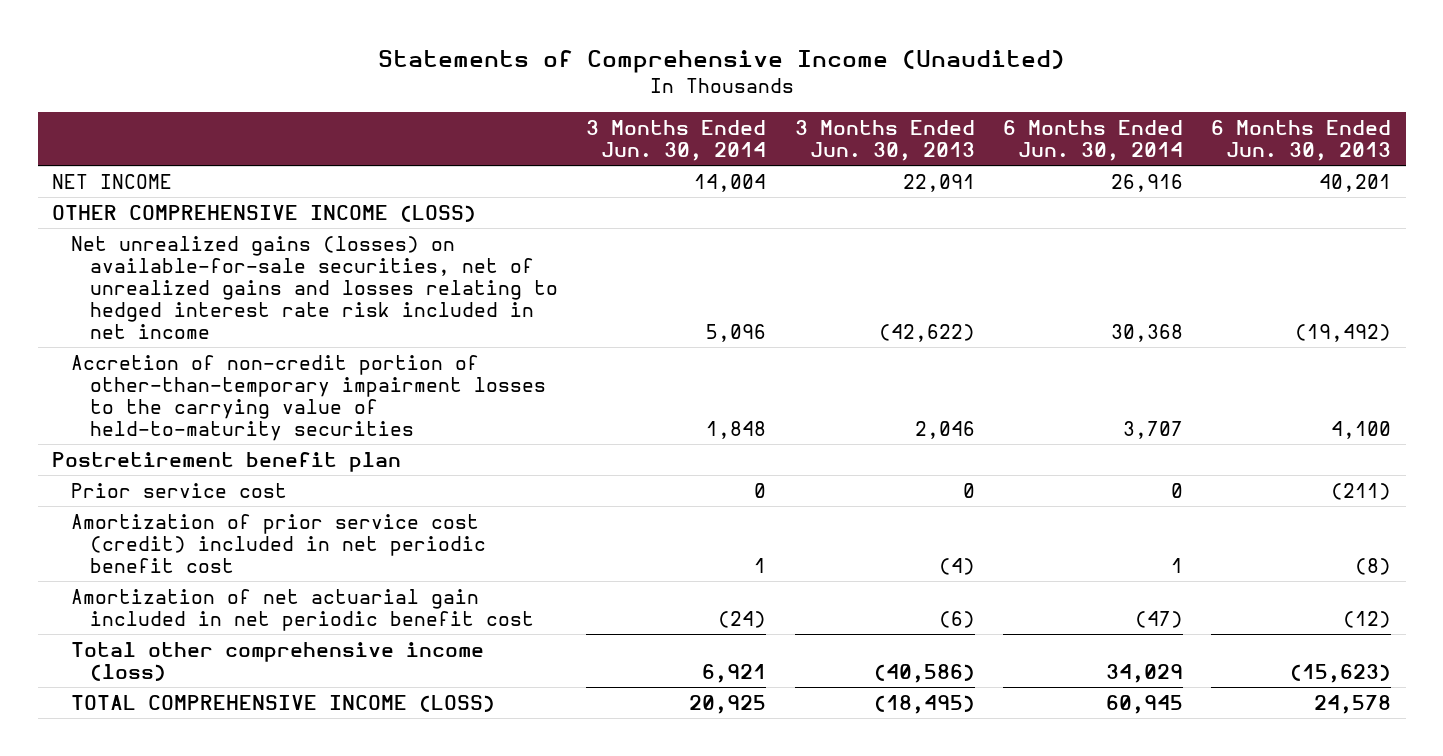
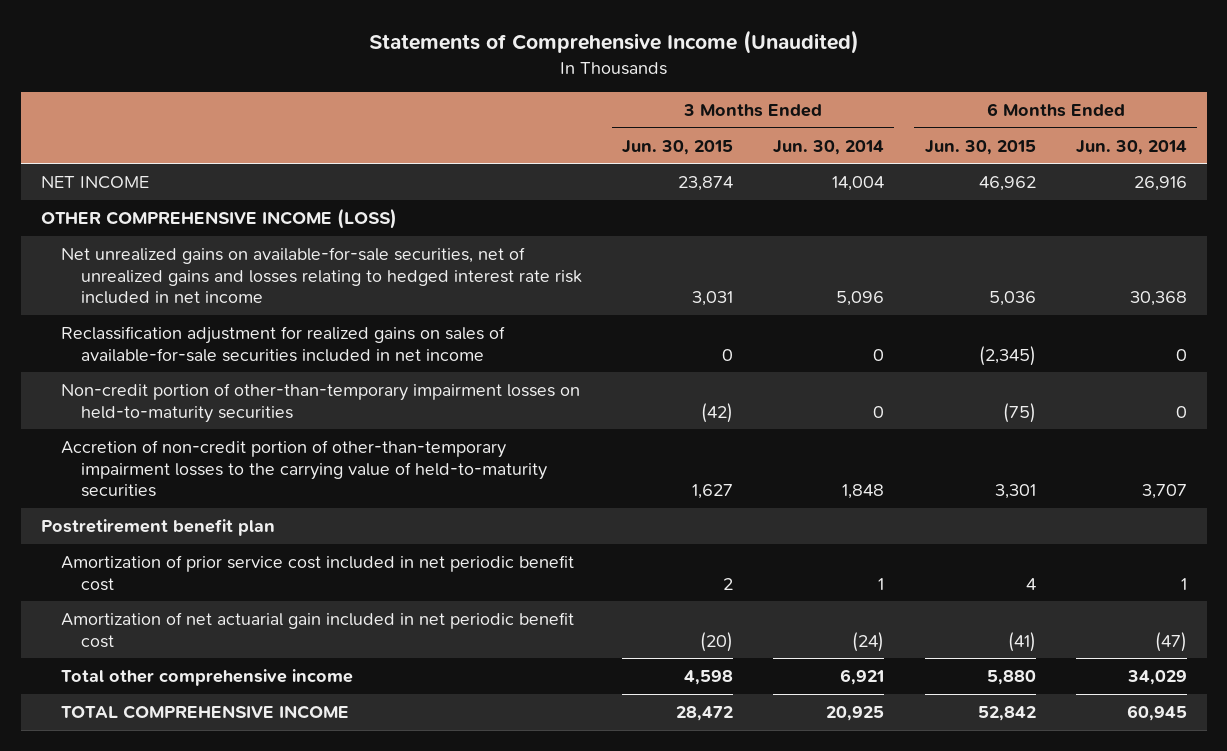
[794,119,975,161] 3 Months Ended Jun. 30, 2013 -> none
[1211,119,1392,161] 6 Months Ended Jun. 30, 2013 -> none
none -> [622,139,734,155] Jun. 30, 2015
none -> [924,139,1036,155] Jun. 30, 2015
[70,235,558,339] Net unrealized gains (losses) on available-for-sale securities, net of unrealized gains and losses relating to hedged interest rate risk included in net income -> [61,247,583,305] Net unrealized gains on available-for-sale securities, net of unrealized gains and losses relating to hedged interest rate risk included in net income
none -> [61,326,506,362] Reclassification adjustment for realized gains on sales of available-for-sale securities included in net income
none -> [61,383,581,423] Non-credit portion of other-than-temporary impairment losses on held-to-maturity securities
[70,482,287,498] Prior service cost -> none
[70,513,486,573] Amortization of prior service cost (credit) included in net periodic benefit cost -> [61,555,575,591] Amortization of prior service cost included in net periodic benefit cost
[70,641,484,681] Total other comprehensive income (loss) -> [61,669,354,687] Total other comprehensive income
[70,694,495,712] TOTAL COMPREHENSIVE INCOME (LOSS) -> [61,705,350,720] TOTAL COMPREHENSIVE INCOME

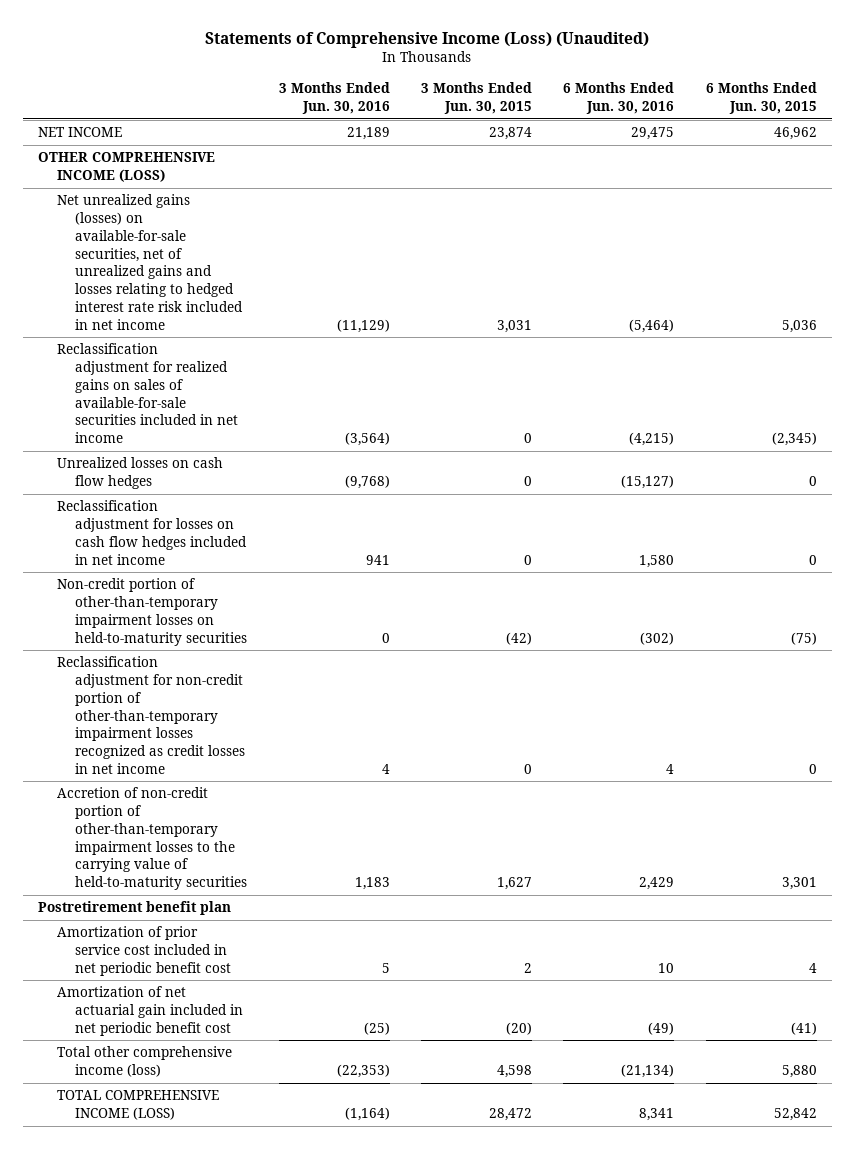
[368,30,859,55] Statements of Comprehensive Income (Unaudited) -> [205,31,650,48] Statements of Comprehensive Income (Loss) (Unaudited)
[773,139,885,155] Jun. 30, 2014 -> none
[1075,139,1187,155] Jun. 30, 2014 -> none
none -> [278,82,390,115] 3 Months Ended Jun. 30, 2016
none -> [563,82,675,115] 6 Months Ended Jun. 30, 2016
[61,247,583,305] Net unrealized gains on available-for-sale securities, net of unrealized gains and losses relating to hedged interest rate risk included in net income -> [56,194,244,330] Net unrealized gains (losses) on available-for-sale securities, net of unrealized gains and losses relating to hedged interest rate risk included in net income
none -> [56,457,223,490] Unrealized losses on cash flow hedges
none -> [56,500,248,565] Reclassification adjustment for losses on cash flow hedges included in net income
none -> [56,656,246,774] Reclassification adjustment for non-credit portion of other-than-temporary impairment losses recognized as credit losses in net income
[61,669,354,687] Total other comprehensive income -> [56,1046,232,1078] Total other comprehensive income (loss)
[61,705,350,720] TOTAL COMPREHENSIVE INCOME -> [56,1090,219,1121] TOTAL COMPREHENSIVE INCOME (LOSS)

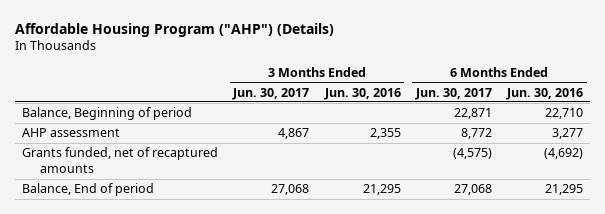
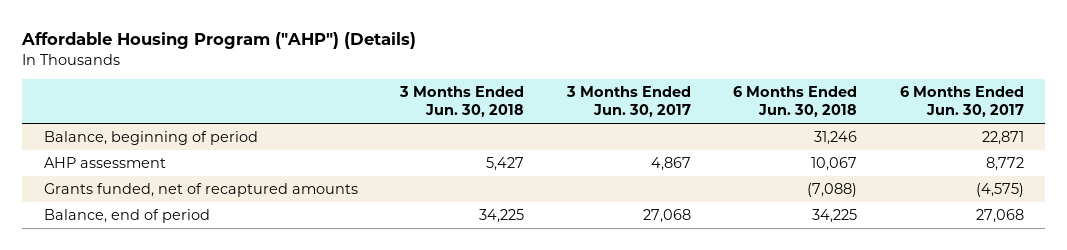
[323,87,401,100] Jun. 30, 2016 -> none
[505,87,583,100] Jun. 30, 2016 -> none
none -> [399,86,525,118] 3 Months Ended Jun. 30, 2018
none -> [733,86,858,118] 6 Months Ended Jun. 30, 2018
[22,107,193,121] Balance, Beginning of period -> [43,130,258,145] Balance, beginning of period
[22,183,155,197] Balance, End of period -> [43,208,210,223] Balance, end of period

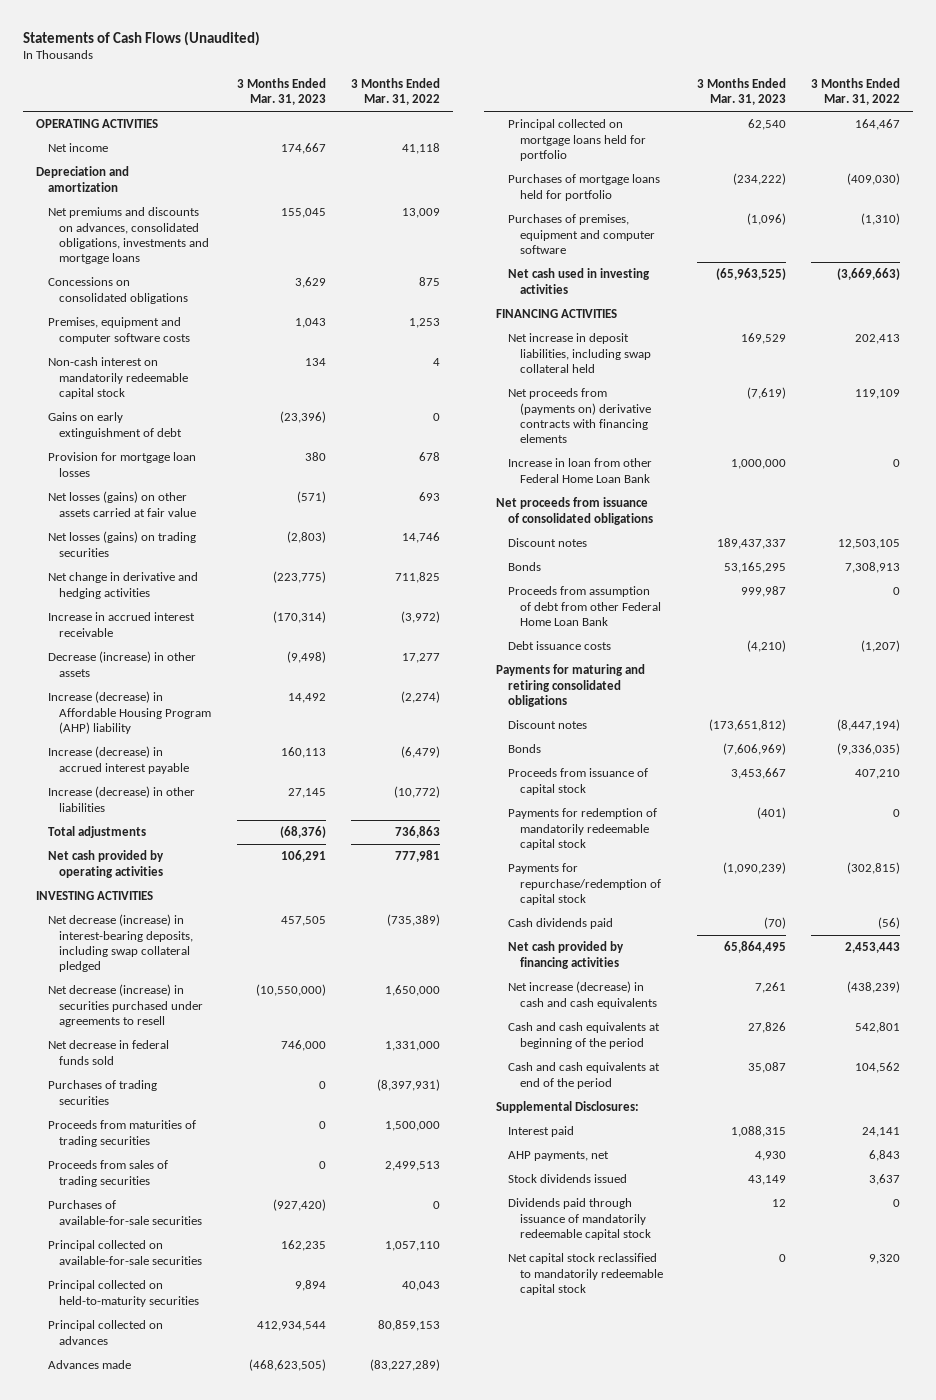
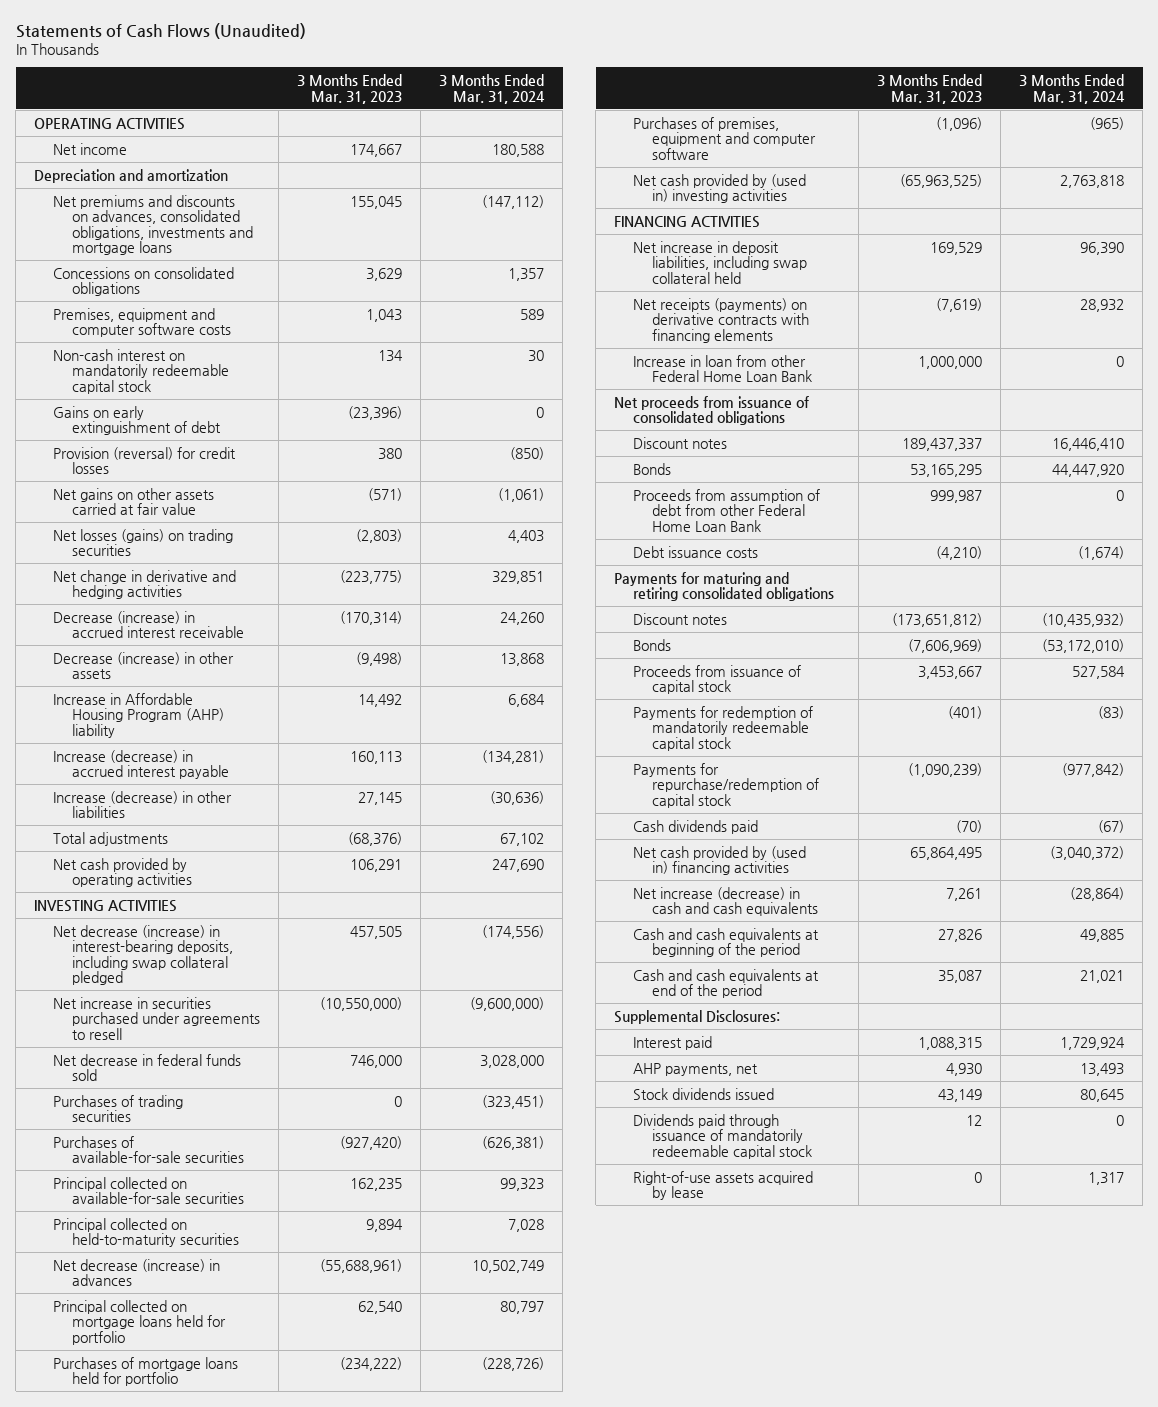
[350,78,440,106] 3 Months Ended Mar. 31, 2022 -> none
none -> [439,74,546,104] 3 Months Ended Mar. 31, 2024
[47,452,196,477] Provision for mortgage loan losses -> [53,446,237,475] Provision (reversal) for credit losses
[47,491,197,517] Net losses (gains) on other assets carried at fair value -> [53,487,215,516] Net gains on other assets carried at fair value
[47,612,195,637] Increase in accrued interest receivable -> [53,610,245,639] Decrease (increase) in accrued interest receivable
[47,691,212,734] Increase (decrease) in Affordable Housing Program (AHP) liability -> [53,692,225,738] Increase in Affordable Housing Program (AHP) liability
[47,984,204,1027] Net decrease (increase) in securities purchased under agreements to resell -> [53,996,261,1040] Net increase in securities purchased under agreements to resell
[47,1120,196,1147] Proceeds from maturities of trading securities -> none
[47,1160,168,1187] Proceeds from sales of trading securities -> none
[47,1320,163,1345] Principal collected on advances -> none
[47,1360,131,1370] Advances made -> none
none -> [53,1258,221,1287] Net decrease (increase) in advances
[508,268,651,294] Net cash used in investing activities -> [633,173,807,204] Net cash provided by (used in) investing activities
[508,388,651,444] Net proceeds from (payments on) derivative contracts with financing elements -> [633,297,810,343] Net receipts (payments) on derivative contracts with financing elements
[508,941,625,969] Net cash provided by financing activities -> [633,845,807,876] Net cash provided by (used in) financing activities
[508,1253,663,1295] Net capital stock reclassified to mandatorily redeemable capital stock -> none
none -> [633,1170,814,1201] Right-of-use assets acquired by lease

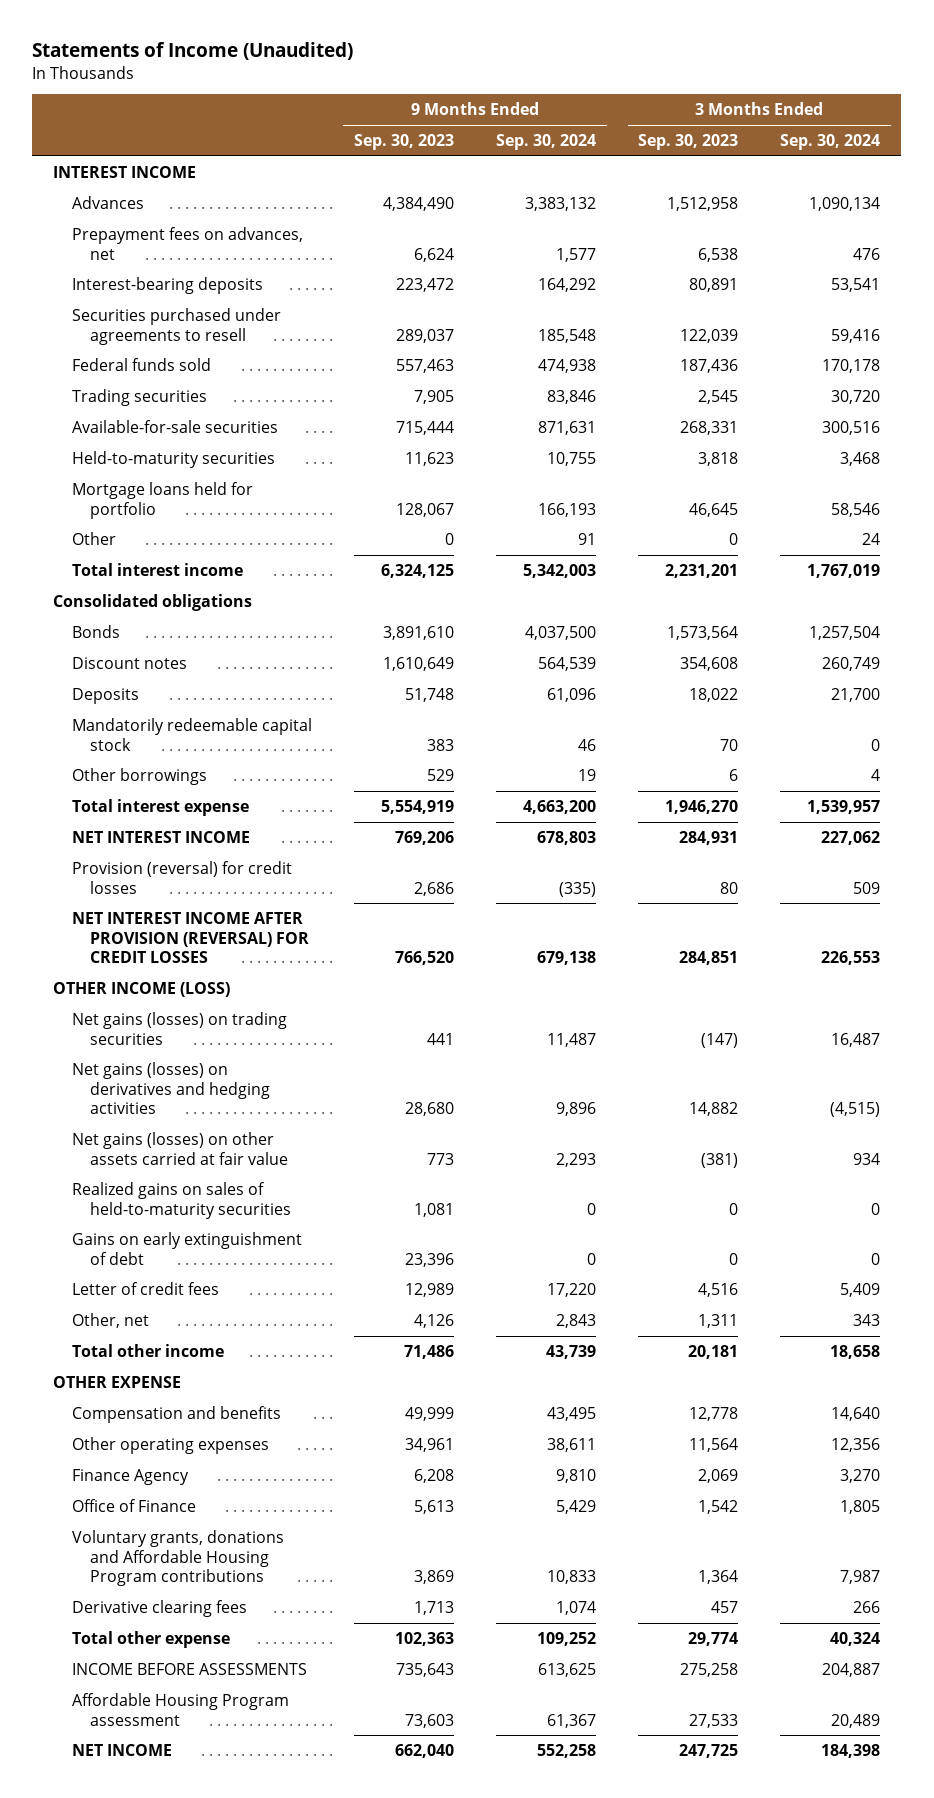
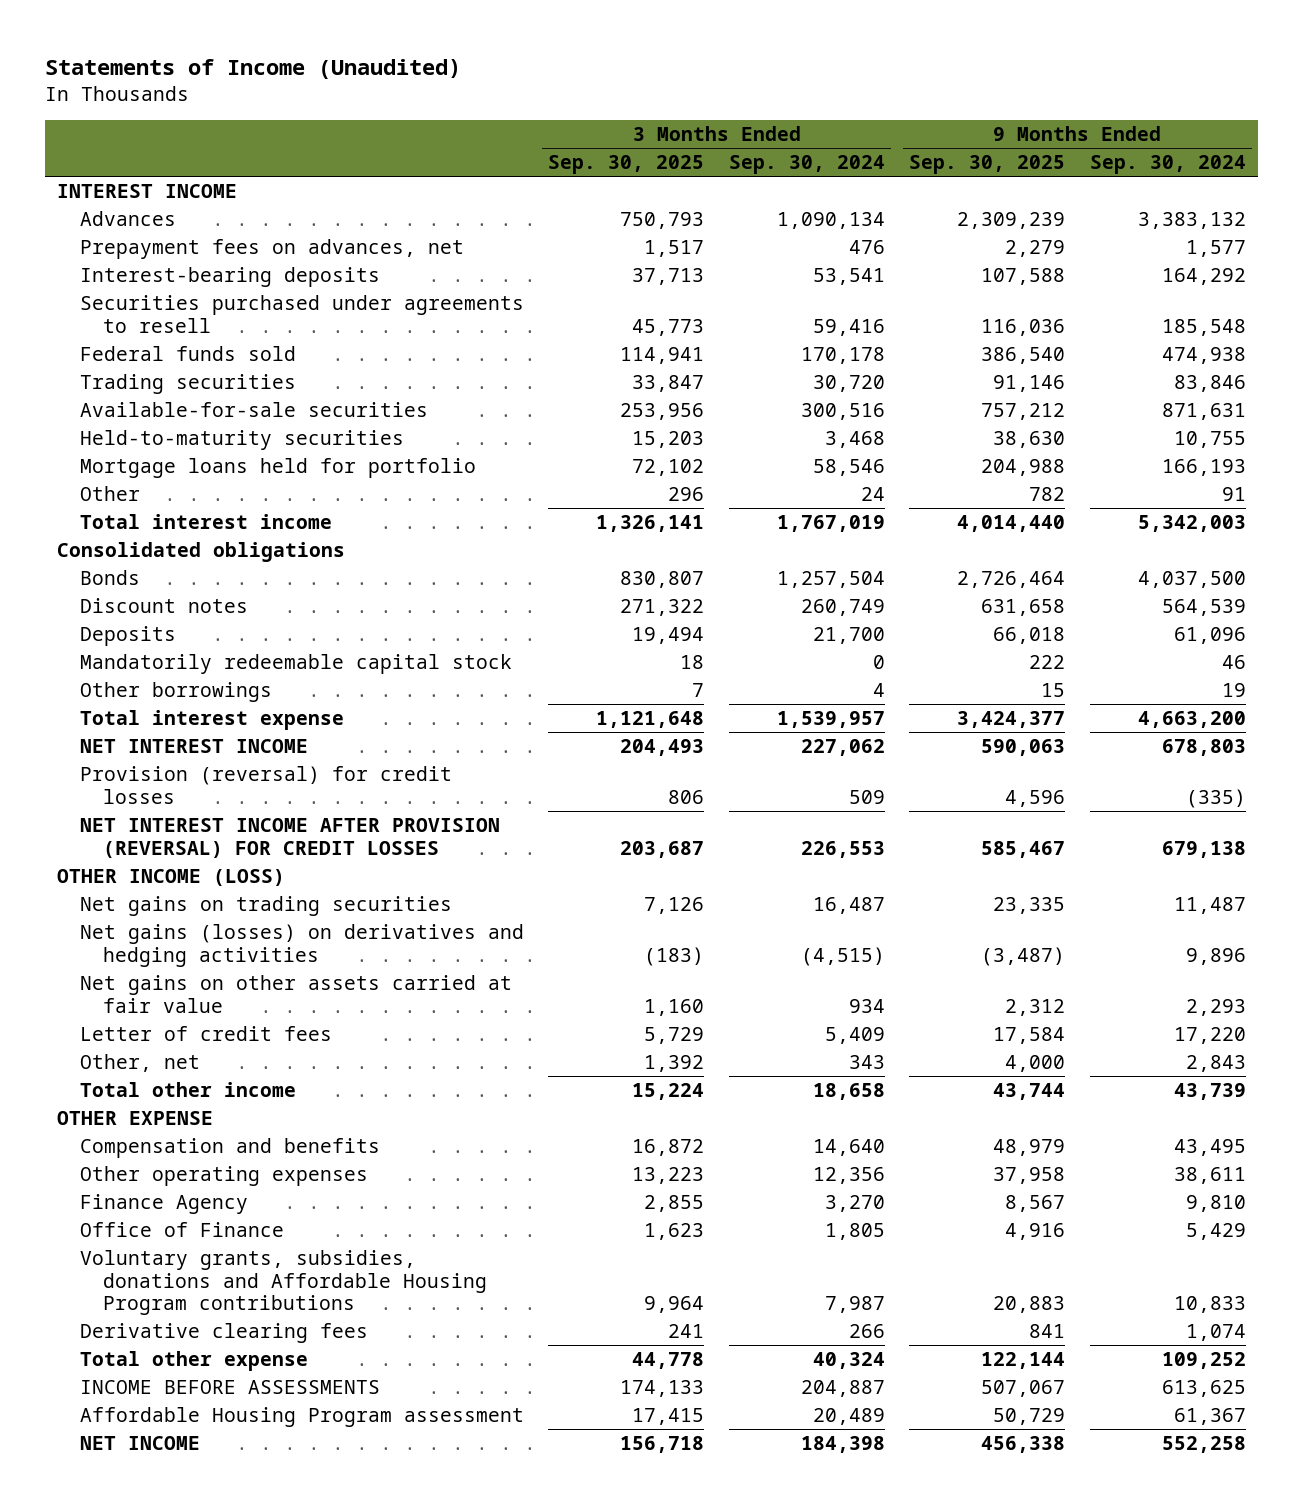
[353,133,454,150] Sep. 30, 2023 -> none
[638,133,739,150] Sep. 30, 2023 -> none
none -> [548,155,705,175] Sep. 30, 2025
none -> [909,155,1066,175] Sep. 30, 2025
[71,1011,287,1045] Net gains (losses) on trading securities -> [79,895,452,916] Net gains on trading securities
[71,1181,292,1219] Realized gains on sales of held-to-maturity securities -> none
[71,1231,302,1265] Gains on early extinguishment of debt -> none
[71,1131,289,1165] Net gains (losses) on other assets carried at fair value -> [79,974,512,1013] Net gains on other assets carried at fair value
[71,1529,284,1587] Voluntary grants, donations and Affordable Housing Program contributions -> [79,1249,487,1316] Voluntary grants, subsidies, donations and Affordable Housing Program contributions

